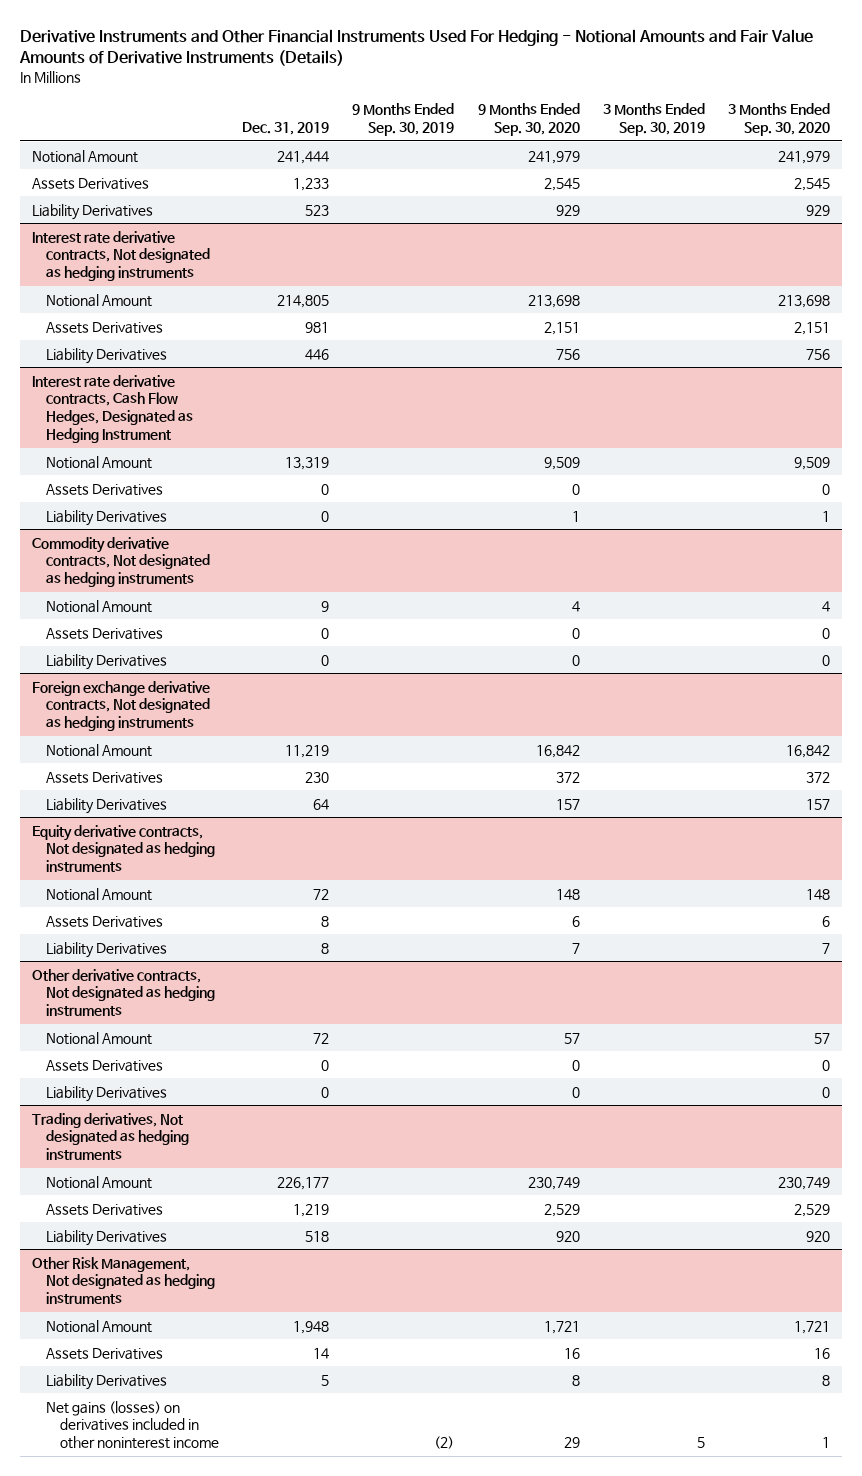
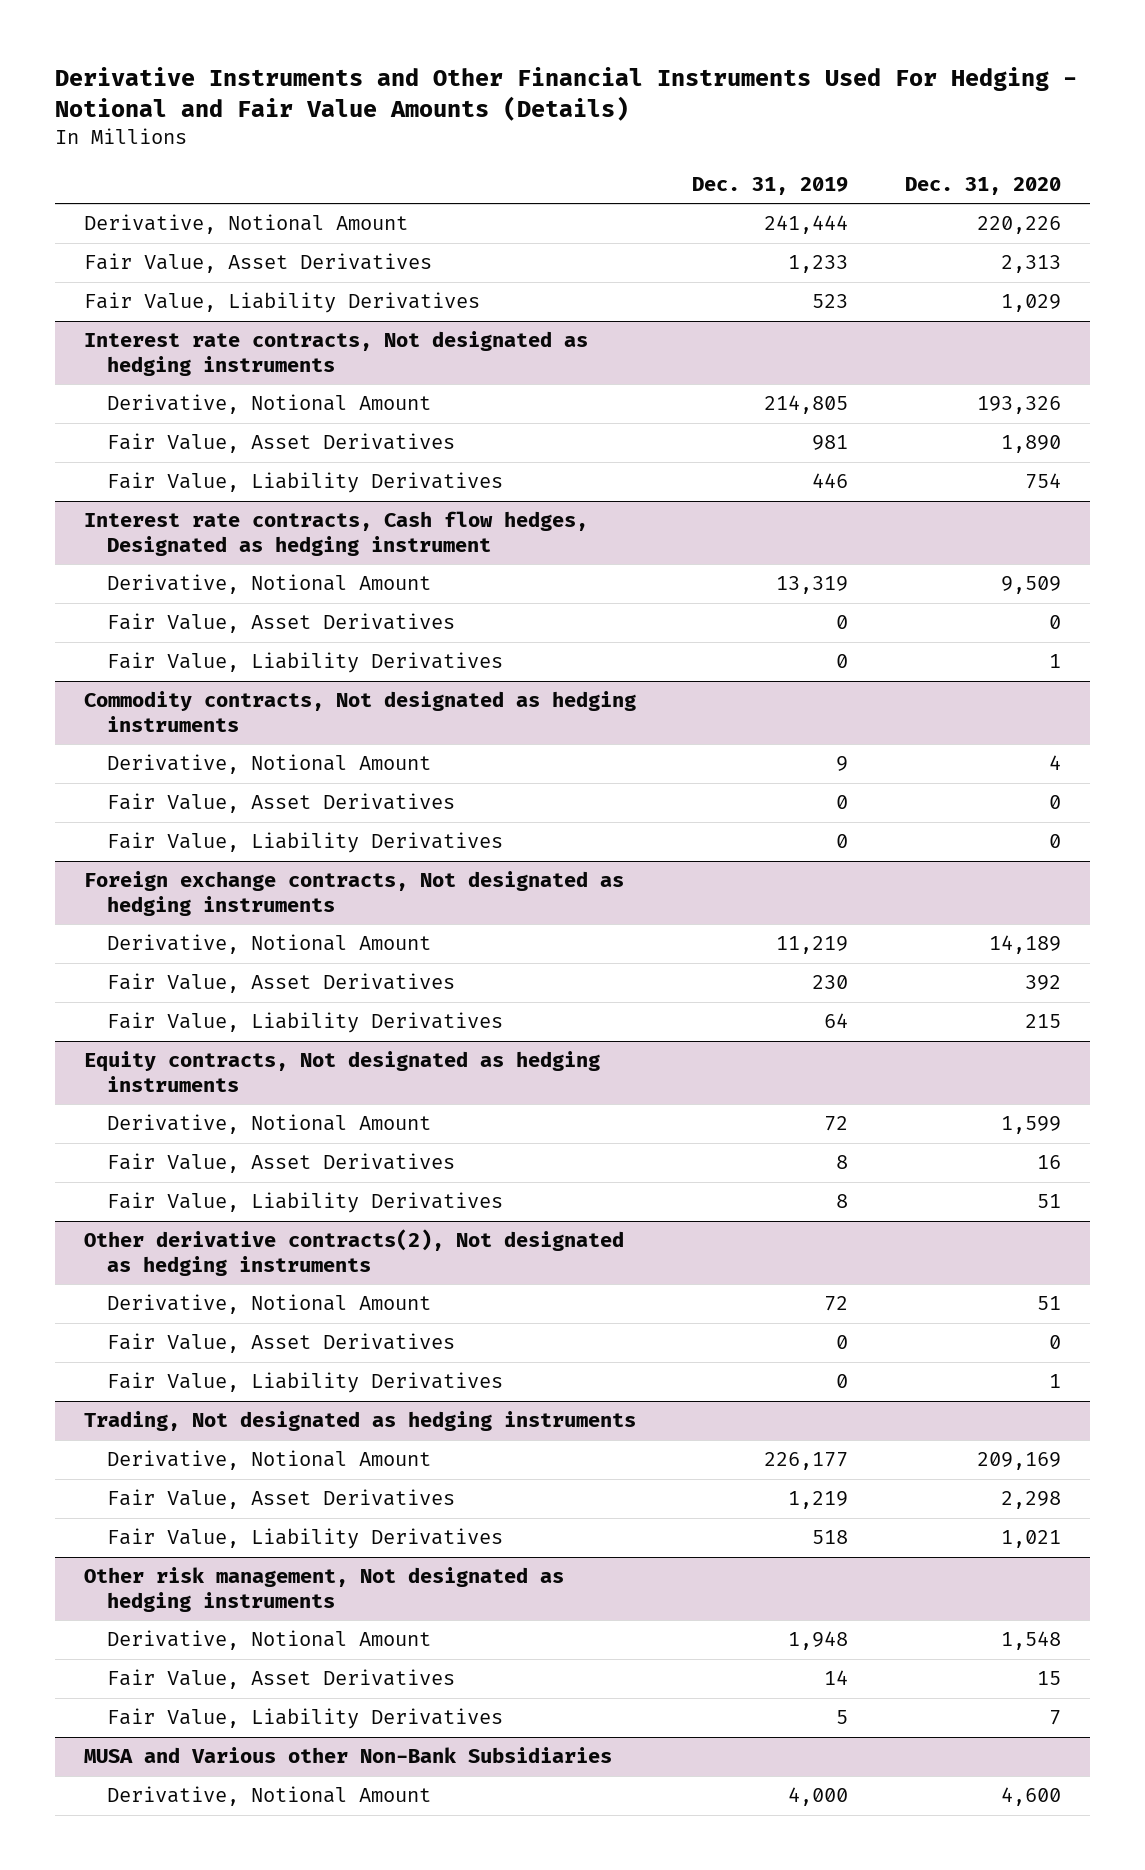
[19,28,814,67] Derivative Instruments and Other Financial Instruments Used For Hedging - Notional Amounts and Fair Value Amounts of Derivative Instruments (Details) -> [55,67,1078,122] Derivative Instruments and Other Financial Instruments Used For Hedging - Notional and Fair Value Amounts (Details)
[352,103,455,137] 9 Months Ended Sep. 30, 2019 -> none
[477,103,580,137] 9 Months Ended Sep. 30, 2020 -> none
[602,103,705,137] 3 Months Ended Sep. 30, 2019 -> none
[728,103,831,137] 3 Months Ended Sep. 30, 2020 -> none
none -> [905,176,1062,195] Dec. 31, 2020
[45,1400,219,1450] Net gains (losses) on derivatives included in other noninterest income -> none
[31,149,138,163] Notional Amount -> [83,214,408,235] Derivative, Notional Amount
[31,177,149,190] Assets Derivatives -> [83,253,432,274] Fair Value, Asset Derivatives
[31,203,153,220] Liability Derivatives -> [83,292,480,314] Fair Value, Liability Derivatives
[31,230,210,282] Interest rate derivative contracts, Not designated as hedging instruments -> [83,331,588,376] Interest rate contracts, Not designated as hedging instruments
[45,293,152,307] Notional Amount -> [106,394,431,415] Derivative, Notional Amount
[45,321,163,334] Assets Derivatives -> [106,433,455,454] Fair Value, Asset Derivatives
[45,347,167,364] Liability Derivatives -> [106,472,503,494] Fair Value, Liability Derivatives
[31,374,193,444] Interest rate derivative contracts, Cash Flow Hedges, Designated as Hedging Instrument -> [83,511,588,556] Interest rate contracts, Cash flow hedges, Designated as hedging instrument
[45,455,152,469] Notional Amount -> [106,574,431,595] Derivative, Notional Amount
[45,483,163,496] Assets Derivatives -> [106,613,455,634] Fair Value, Asset Derivatives
[45,509,167,526] Liability Derivatives -> [106,652,503,674] Fair Value, Liability Derivatives
[31,536,210,588] Commodity derivative contracts, Not designated as hedging instruments -> [83,691,636,732] Commodity contracts, Not designated as hedging instruments
[45,599,152,613] Notional Amount -> [106,754,431,775] Derivative, Notional Amount
[45,627,163,640] Assets Derivatives -> [106,793,455,814] Fair Value, Asset Derivatives
[45,653,167,670] Liability Derivatives -> [106,832,503,854] Fair Value, Liability Derivatives
[31,680,210,732] Foreign exchange derivative contracts, Not designated as hedging instruments -> [83,871,624,916] Foreign exchange contracts, Not designated as hedging instruments
[45,743,152,757] Notional Amount -> [106,934,431,955] Derivative, Notional Amount
[45,771,163,784] Assets Derivatives -> [106,973,455,994] Fair Value, Asset Derivatives
[45,797,167,814] Liability Derivatives -> [106,1012,503,1034] Fair Value, Liability Derivatives
[31,824,215,873] Equity derivative contracts, Not designated as hedging instruments -> [83,1051,600,1092] Equity contracts, Not designated as hedging instruments
[45,887,152,901] Notional Amount -> [106,1114,431,1135] Derivative, Notional Amount
[45,915,163,928] Assets Derivatives -> [106,1153,455,1174] Fair Value, Asset Derivatives
[45,941,167,958] Liability Derivatives -> [106,1192,503,1214] Fair Value, Liability Derivatives
[31,968,215,1017] Other derivative contracts, Not designated as hedging instruments -> [83,1229,624,1276] Other derivative contracts(2), Not designated as hedging instruments
[45,1031,152,1045] Notional Amount -> [106,1294,431,1315] Derivative, Notional Amount
[45,1059,163,1072] Assets Derivatives -> [106,1333,455,1354] Fair Value, Asset Derivatives
[45,1085,167,1102] Liability Derivatives -> [106,1372,503,1394] Fair Value, Liability Derivatives
[31,1112,189,1161] Trading derivatives, Not designated as hedging instruments -> [83,1411,636,1432] Trading, Not designated as hedging instruments
[45,1175,152,1189] Notional Amount -> [106,1450,431,1471] Derivative, Notional Amount
[45,1203,163,1216] Assets Derivatives -> [106,1489,455,1510] Fair Value, Asset Derivatives
[45,1229,167,1246] Liability Derivatives -> [106,1528,503,1550] Fair Value, Liability Derivatives
[31,1256,215,1305] Other Risk Management, Not designated as hedging instruments -> [83,1567,564,1612] Other risk management, Not designated as hedging instruments
[45,1319,152,1333] Notional Amount -> [106,1630,431,1651] Derivative, Notional Amount
[45,1347,163,1360] Assets Derivatives -> [106,1669,455,1690] Fair Value, Asset Derivatives
[45,1373,167,1390] Liability Derivatives -> [106,1708,503,1730] Fair Value, Liability Derivatives
none -> [83,1747,612,1764] MUSA and Various other Non-Bank Subsidiaries
none -> [106,1786,431,1807] Derivative, Notional Amount

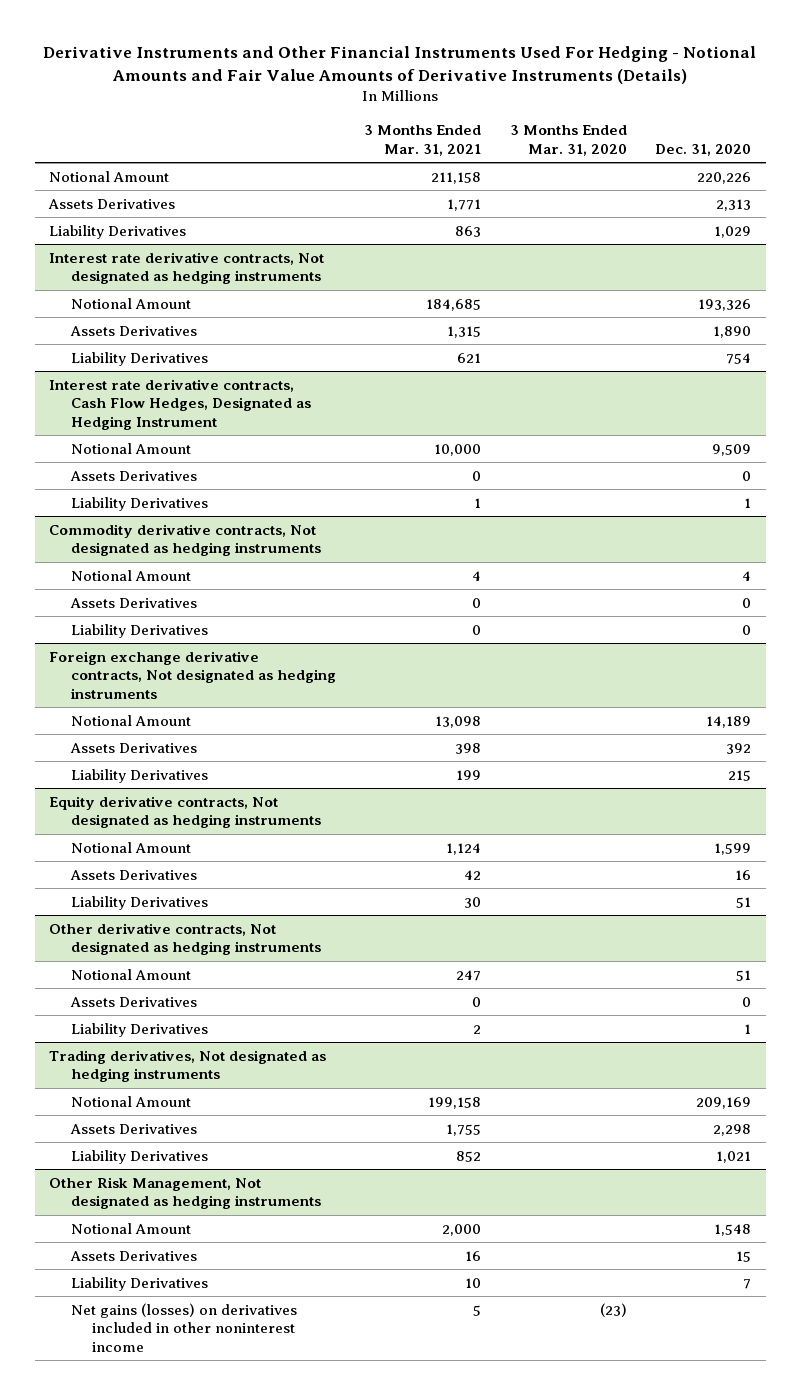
[55,67,1078,122] Derivative Instruments and Other Financial Instruments Used For Hedging - Notional and Fair Value Amounts (Details) -> [43,45,757,85] Derivative Instruments and Other Financial Instruments Used For Hedging - Notional Amounts and Fair Value Amounts of Derivative Instruments (Details)
[692,176,849,195] Dec. 31, 2019 -> none
none -> [364,125,482,156] 3 Months Ended Mar. 31, 2021
none -> [509,125,627,156] 3 Months Ended Mar. 31, 2020
[83,1747,612,1764] MUSA and Various other Non-Bank Subsidiaries -> none
[106,1786,431,1807] Derivative, Notional Amount -> none
[83,214,408,235] Derivative, Notional Amount -> [48,170,169,182] Notional Amount
[83,253,432,274] Fair Value, Asset Derivatives -> [47,198,175,209] Assets Derivatives
[83,292,480,314] Fair Value, Liability Derivatives -> [48,224,186,239] Liability Derivatives
[83,331,588,376] Interest rate contracts, Not designated as hedging instruments -> [48,251,324,285] Interest rate derivative contracts, Not designated as hedging instruments
[106,394,431,415] Derivative, Notional Amount -> [70,297,191,309] Notional Amount
[106,433,455,454] Fair Value, Asset Derivatives -> [69,325,197,336] Assets Derivatives
[106,472,503,494] Fair Value, Liability Derivatives -> [70,351,208,366] Liability Derivatives
[83,511,588,556] Interest rate contracts, Cash flow hedges, Designated as hedging instrument -> [48,378,311,430] Interest rate derivative contracts, Cash Flow Hedges, Designated as Hedging Instrument
[106,574,431,595] Derivative, Notional Amount -> [70,442,191,454] Notional Amount
[106,613,455,634] Fair Value, Asset Derivatives -> [69,470,197,481] Assets Derivatives
[106,652,503,674] Fair Value, Liability Derivatives -> [70,496,208,511] Liability Derivatives
[83,691,636,732] Commodity contracts, Not designated as hedging instruments -> [48,523,321,557] Commodity derivative contracts, Not designated as hedging instruments
[106,754,431,775] Derivative, Notional Amount -> [70,569,191,581] Notional Amount
[106,793,455,814] Fair Value, Asset Derivatives -> [69,597,197,608] Assets Derivatives
[106,832,503,854] Fair Value, Liability Derivatives -> [70,623,208,638] Liability Derivatives
[83,871,624,916] Foreign exchange contracts, Not designated as hedging instruments -> [48,650,336,699] Foreign exchange derivative contracts, Not designated as hedging instruments
[106,934,431,955] Derivative, Notional Amount -> [70,714,191,726] Notional Amount
[106,973,455,994] Fair Value, Asset Derivatives -> [69,742,197,753] Assets Derivatives
[106,1012,503,1034] Fair Value, Liability Derivatives -> [70,768,208,783] Liability Derivatives
[83,1051,600,1092] Equity contracts, Not designated as hedging instruments -> [48,795,321,829] Equity derivative contracts, Not designated as hedging instruments
[106,1114,431,1135] Derivative, Notional Amount -> [70,841,191,853] Notional Amount
[106,1153,455,1174] Fair Value, Asset Derivatives -> [69,869,197,880] Assets Derivatives
[106,1192,503,1214] Fair Value, Liability Derivatives -> [70,895,208,910] Liability Derivatives
[83,1229,624,1276] Other derivative contracts(2), Not designated as hedging instruments -> [48,922,321,956] Other derivative contracts, Not designated as hedging instruments
[106,1294,431,1315] Derivative, Notional Amount -> [70,968,191,980] Notional Amount
[106,1333,455,1354] Fair Value, Asset Derivatives -> [69,996,197,1007] Assets Derivatives
[106,1372,503,1394] Fair Value, Liability Derivatives -> [70,1022,208,1037] Liability Derivatives
[83,1411,636,1432] Trading, Not designated as hedging instruments -> [48,1049,326,1083] Trading derivatives, Not designated as hedging instruments
[106,1450,431,1471] Derivative, Notional Amount -> [70,1095,191,1107] Notional Amount
[106,1489,455,1510] Fair Value, Asset Derivatives -> [69,1123,197,1134] Assets Derivatives
[106,1528,503,1550] Fair Value, Liability Derivatives -> [70,1149,208,1164] Liability Derivatives
[83,1567,564,1612] Other risk management, Not designated as hedging instruments -> [48,1176,321,1210] Other Risk Management, Not designated as hedging instruments
[106,1630,431,1651] Derivative, Notional Amount -> [70,1222,191,1234] Notional Amount
[106,1669,455,1690] Fair Value, Asset Derivatives -> [69,1250,197,1261] Assets Derivatives
[106,1708,503,1730] Fair Value, Liability Derivatives -> [70,1276,208,1291] Liability Derivatives
none -> [70,1302,297,1352] Net gains (losses) on derivatives included in other noninterest income

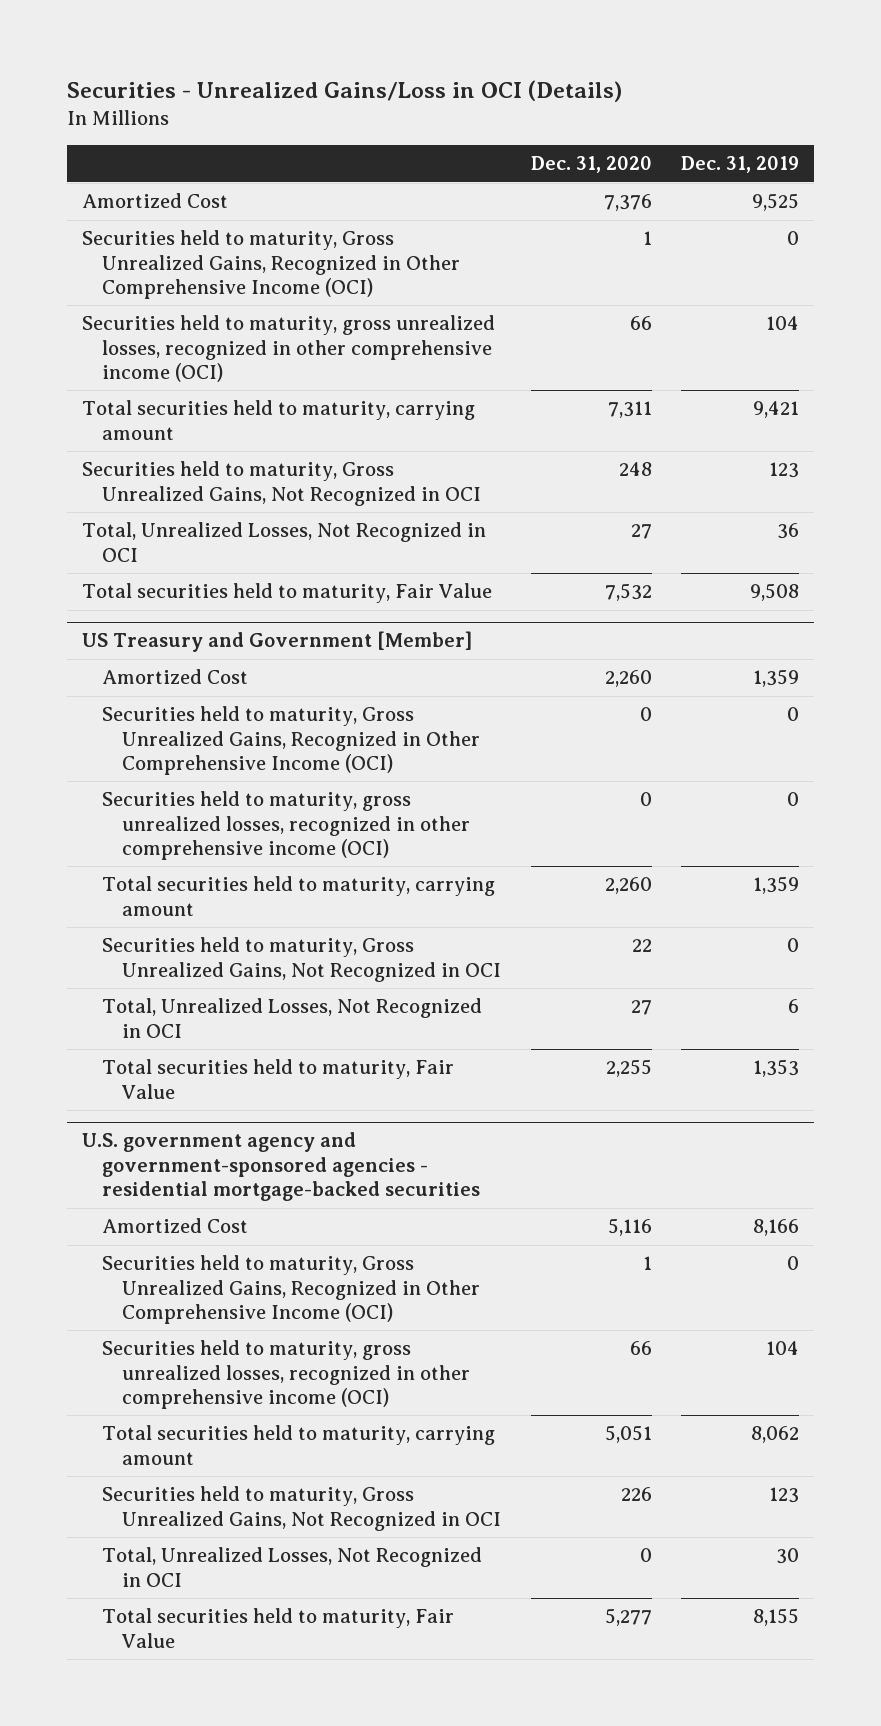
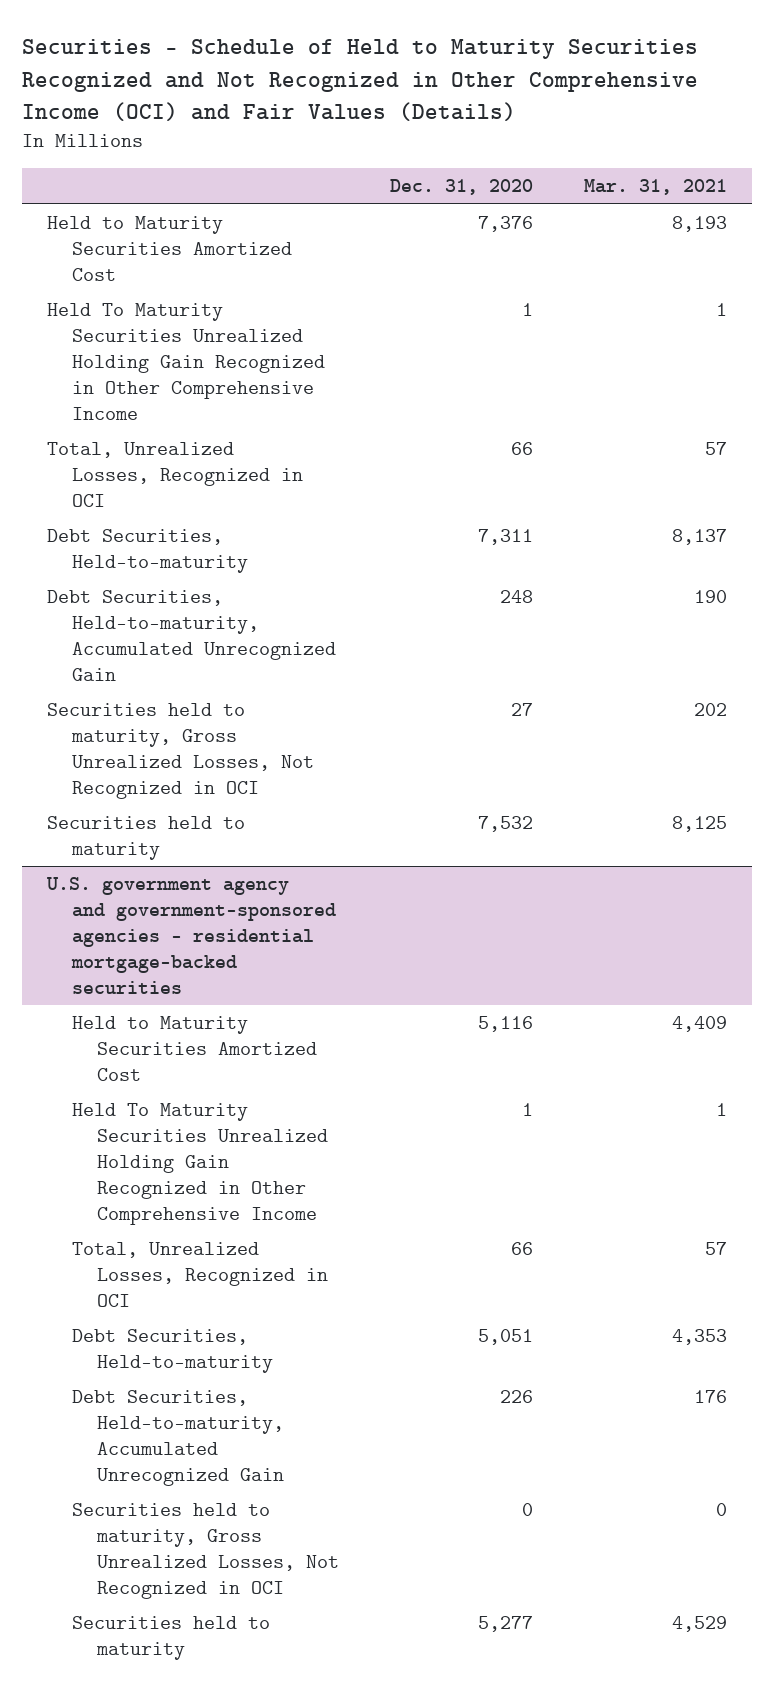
[67,80,623,103] Securities - Unrealized Gains/Loss in OCI (Details) -> [21,39,698,122] Securities - Schedule of Held to Maturity Securities Recognized and Not Recognized in Other Comprehensive Income (OCI) and Fair Values (Details)
[680,156,799,174] Dec. 31, 2019 -> none
none -> [583,179,727,196] Mar. 31, 2021
[81,631,472,653] US Treasury and Government [Member] -> none
[102,669,249,685] Amortized Cost -> none
[102,706,481,776] Securities held to maturity, Gross Unrealized Gains, Recognized in Other Comprehensive Income (OCI) -> none
[102,791,471,861] Securities held to maturity, gross unrealized losses, recognized in other comprehensive income (OCI) -> none
[102,876,496,916] Total securities held to maturity, carrying amount -> none
[102,937,502,982] Securities held to maturity, Gross Unrealized Gains, Not Recognized in OCI -> none
[102,998,483,1038] Total, Unrealized Losses, Not Recognized in OCI -> none
[102,1059,455,1099] Total securities held to maturity, Fair Value -> none
[81,193,228,209] Amortized Cost -> [47,215,292,282] Held to Maturity Securities Amortized Cost
[81,230,461,300] Securities held to maturity, Gross Unrealized Gains, Recognized in Other Comprehensive Income (OCI) -> [47,302,325,421] Held To Maturity Securities Unrealized Holding Gain Recognized in Other Comprehensive Income
[81,315,495,383] Securities held to maturity, gross unrealized losses, recognized in other comprehensive income (OCI) -> [47,441,303,508] Total, Unrealized Losses, Recognized in OCI
[81,400,475,440] Total securities held to maturity, carrying amount -> [47,528,248,574] Debt Securities, Held-to-maturity
[81,461,482,506] Securities held to maturity, Gross Unrealized Gains, Not Recognized in OCI -> [47,589,336,682] Debt Securities, Held-to-maturity, Accumulated Unrecognized Gain
[81,522,486,562] Total, Unrealized Losses, Not Recognized in OCI -> [47,702,314,800] Securities held to maturity, Gross Unrealized Losses, Not Recognized in OCI
[81,583,492,604] Total securities held to maturity, Fair Value -> [47,815,246,861] Securities held to maturity
[102,1218,249,1234] Amortized Cost -> [71,1015,317,1082] Held to Maturity Securities Amortized Cost
[102,1255,481,1325] Securities held to maturity, Gross Unrealized Gains, Recognized in Other Comprehensive Income (OCI) -> [71,1102,328,1226] Held To Maturity Securities Unrealized Holding Gain Recognized in Other Comprehensive Income
[102,1340,471,1410] Securities held to maturity, gross unrealized losses, recognized in other comprehensive income (OCI) -> [71,1241,328,1308] Total, Unrealized Losses, Recognized in OCI
[102,1425,496,1465] Total securities held to maturity, carrying amount -> [71,1328,273,1374] Debt Securities, Held-to-maturity
[102,1486,502,1531] Securities held to maturity, Gross Unrealized Gains, Not Recognized in OCI -> [71,1389,284,1487] Debt Securities, Held-to-maturity, Accumulated Unrecognized Gain
[102,1547,483,1587] Total, Unrealized Losses, Not Recognized in OCI -> [71,1502,339,1600] Securities held to maturity, Gross Unrealized Losses, Not Recognized in OCI
[102,1608,455,1648] Total securities held to maturity, Fair Value -> [71,1615,270,1661] Securities held to maturity

